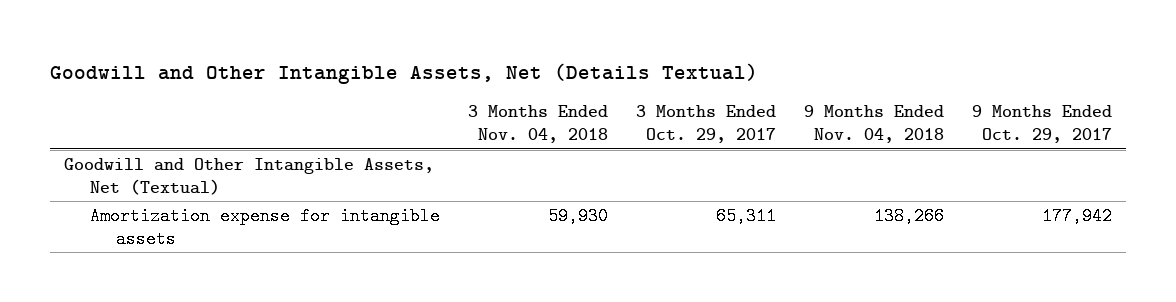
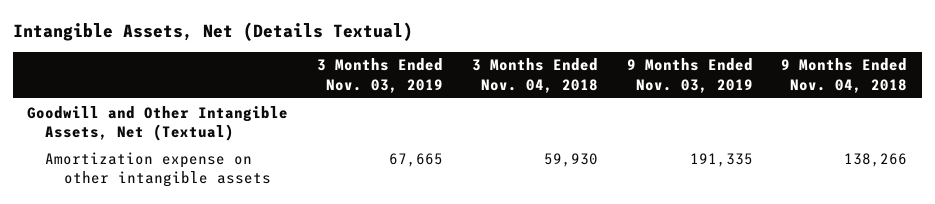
[50,62,759,84] Goodwill and Other Intangible Assets, Net (Details Textual) -> [13,21,414,41] Intangible Assets, Net (Details Textual)
[636,105,777,144] 3 Months Ended Oct. 29, 2017 -> none
[971,105,1112,144] 9 Months Ended Oct. 29, 2017 -> none
none -> [317,58,444,93] 3 Months Ended Nov. 03, 2019
none -> [626,58,753,93] 9 Months Ended Nov. 03, 2019
[90,206,441,248] Amortization expense for intangible assets -> [45,151,271,188] Amortization expense on other intangible assets

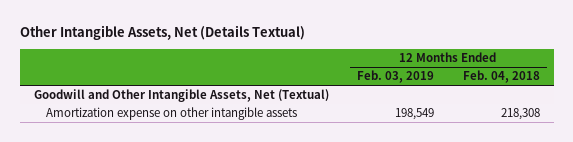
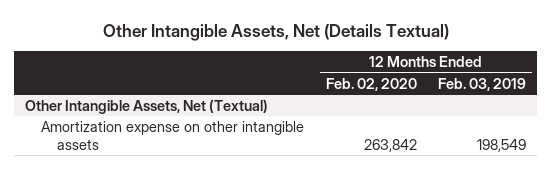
[462,70,540,84] Feb. 04, 2018 -> none
none -> [325,77,417,91] Feb. 02, 2020
[33,89,329,103] Goodwill and Other Intangible Assets, Net (Textual) -> [24,99,268,115] Other Intangible Assets, Net (Textual)

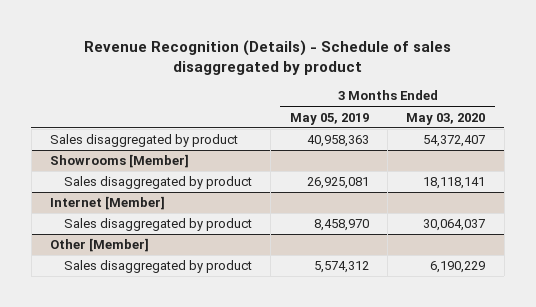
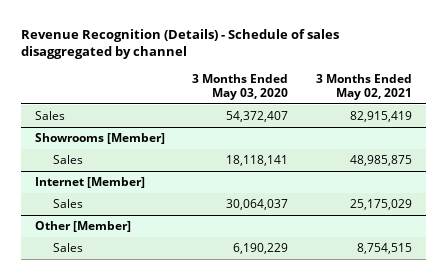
[83,39,451,76] Revenue Recognition (Details) - Schedule of sales disaggregated by product -> [20,28,339,60] Revenue Recognition (Details) - Schedule of sales disaggregated by channel
[289,112,369,125] May 05, 2019 -> none
none -> [315,74,412,100] 3 Months Ended May 02, 2021
[50,134,239,148] Sales disaggregated by product -> [34,111,65,121] Sales
[63,176,252,190] Sales disaggregated by product -> [52,155,83,165] Sales
[63,218,252,232] Sales disaggregated by product -> [52,199,83,209] Sales
[63,260,252,274] Sales disaggregated by product -> [52,243,83,253] Sales

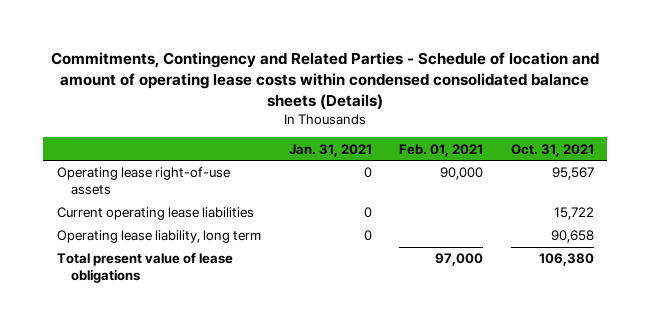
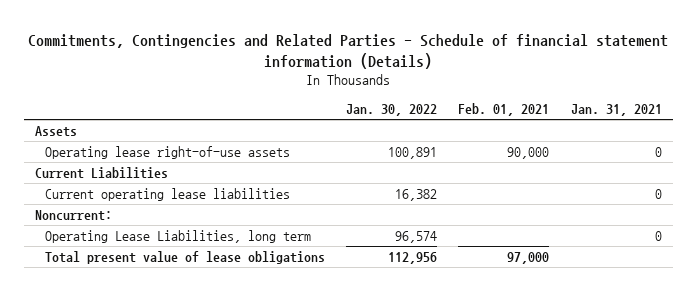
[51,52,600,110] Commitments, Contingency and Related Parties - Schedule of location and amount of operating lease costs within condensed consolidated balance sheets (Details) -> [28,33,669,70] Commitments, Contingencies and Related Parties - Schedule of financial statement information (Details)
[510,143,594,157] Oct. 31, 2021 -> none
none -> [346,104,438,117] Jan. 30, 2022
none -> [34,126,77,138] Assets
none -> [34,167,168,180] Current Liabilities
none -> [34,210,112,222] Noncurrent:
[57,230,262,244] Operating lease liability, long term -> [44,230,311,244] Operating Lease Liabilities, long term

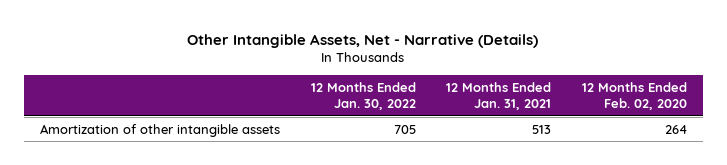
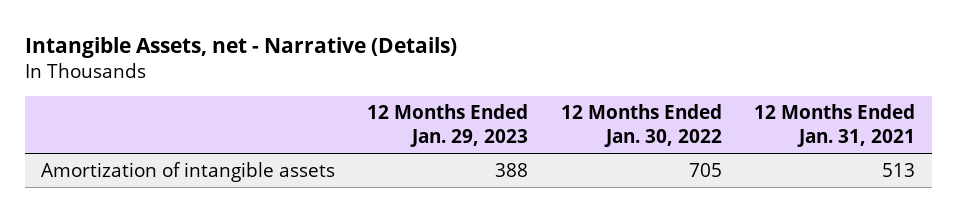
[187,33,539,48] Other Intangible Assets, Net - Narrative (Details) -> [24,37,457,59] Intangible Assets, net - Narrative (Details)
[582,81,688,111] 12 Months Ended Feb. 02, 2020 -> none
none -> [367,104,529,147] 12 Months Ended Jan. 29, 2023
[39,123,280,137] Amortization of other intangible assets -> [40,162,335,183] Amortization of intangible assets

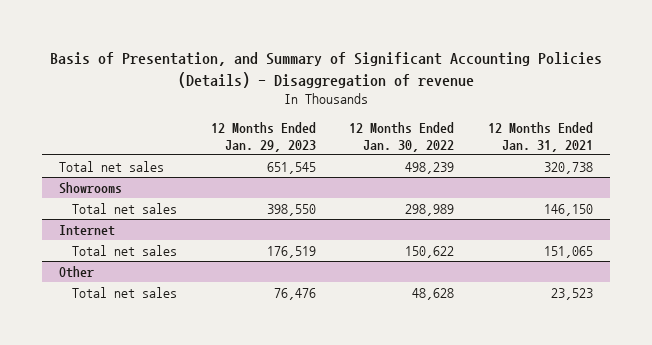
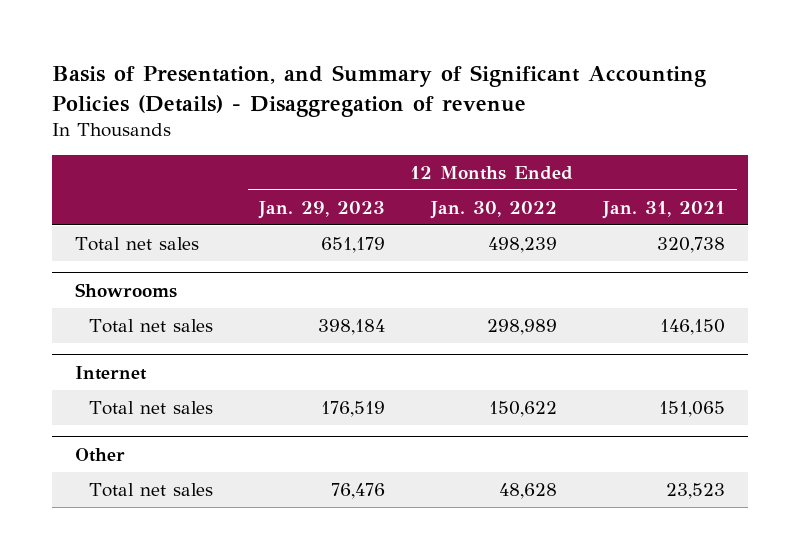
[266,162,316,175] 651,545 -> [321,236,386,253] 651,179
[266,204,316,217] 398,550 -> [318,318,386,335] 398,184

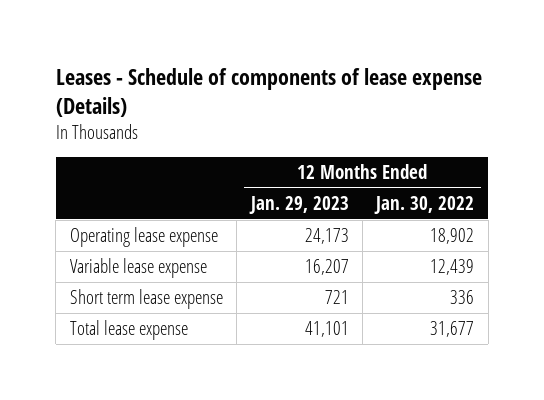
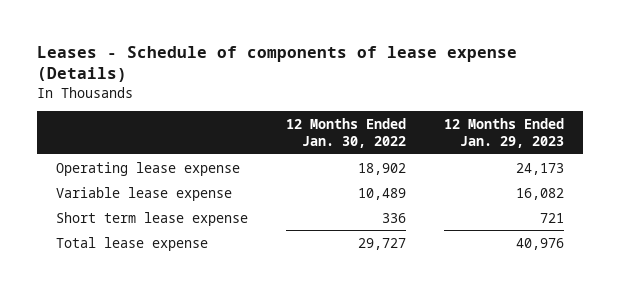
[304,258,349,275] 16,207 -> [515,187,564,200] 16,082
[430,258,475,275] 12,439 -> [357,187,406,200] 10,489
[304,320,349,337] 41,101 -> [515,237,564,250] 40,976
[430,320,475,337] 31,677 -> [357,237,406,250] 29,727

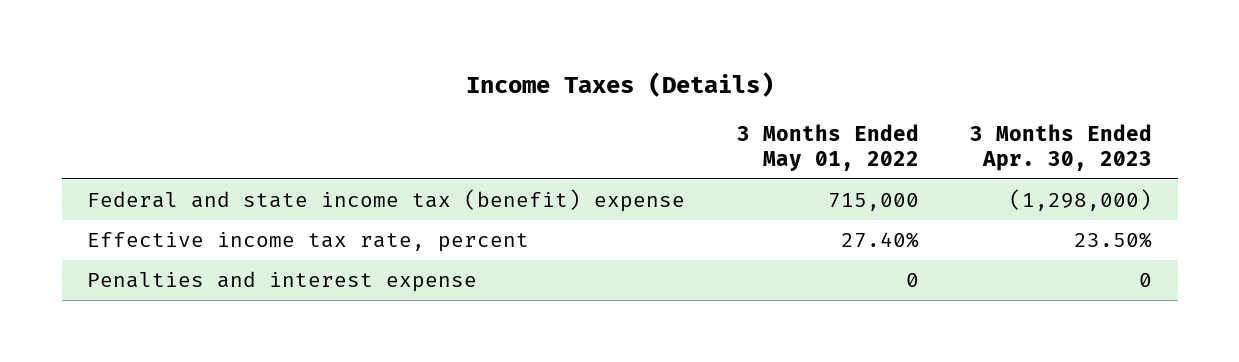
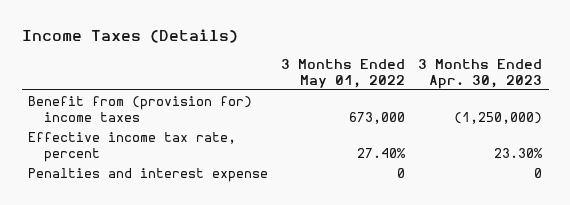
[87,189,686,213] Federal and state income tax (benefit) expense -> [28,95,253,122] Benefit from (provision for) income taxes
[827,193,919,212] 715,000 -> [349,111,406,124] 673,000
[1008,189,1152,212] (1,298,000) -> [454,111,543,124] (1,250,000)
[1073,232,1152,249] 23.50% -> [494,147,544,158] 23.30%

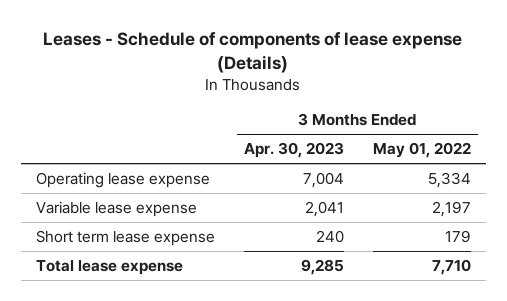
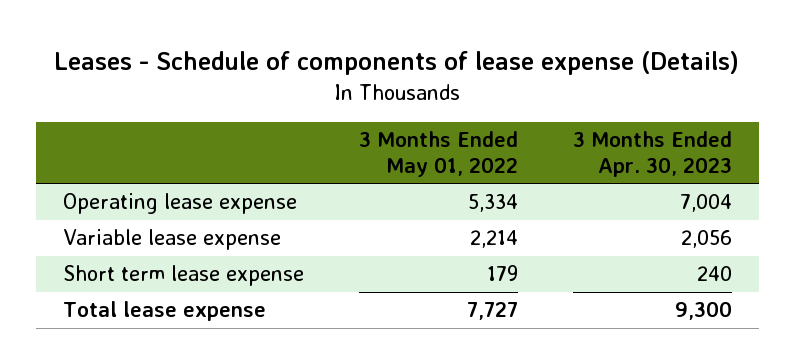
[304,201,344,218] 2,041 -> [680,230,732,249] 2,056
[431,201,471,218] 2,197 -> [469,230,518,249] 2,214
[300,259,344,276] 9,285 -> [674,301,732,321] 9,300
[431,259,471,276] 7,710 -> [466,302,518,321] 7,727

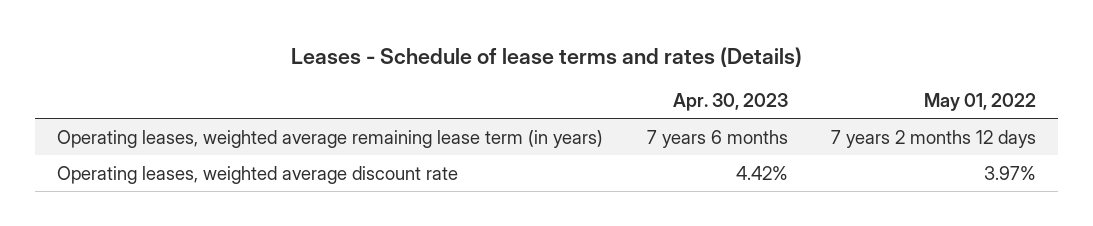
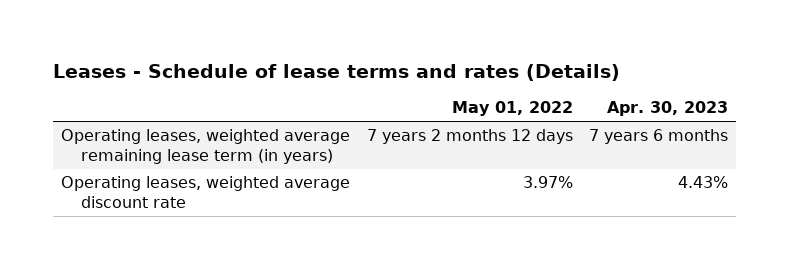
[735,165,788,180] 4.42% -> [677,176,728,189] 4.43%

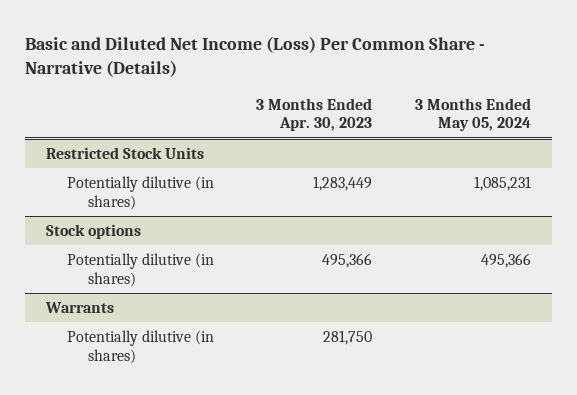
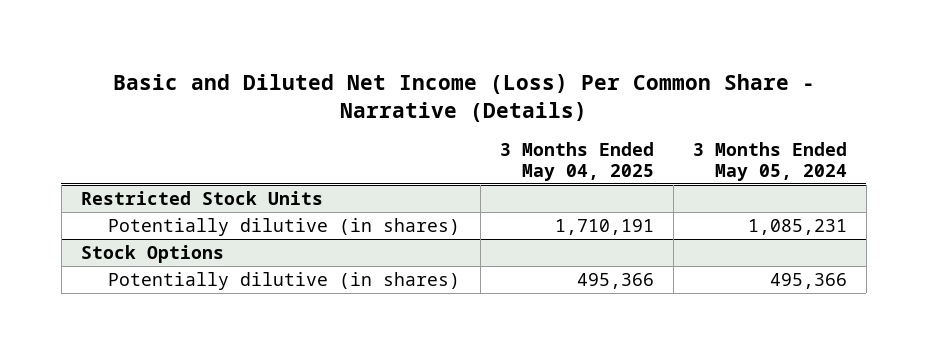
[256,97,373,132] 3 Months Ended Apr. 30, 2023 -> none
none -> [499,141,654,182] 3 Months Ended May 04, 2025
[46,224,142,240] Stock options -> [80,244,224,263] Stock Options
[45,302,115,314] Warrants -> none
[67,330,215,364] Potentially dilutive (in shares) -> none

